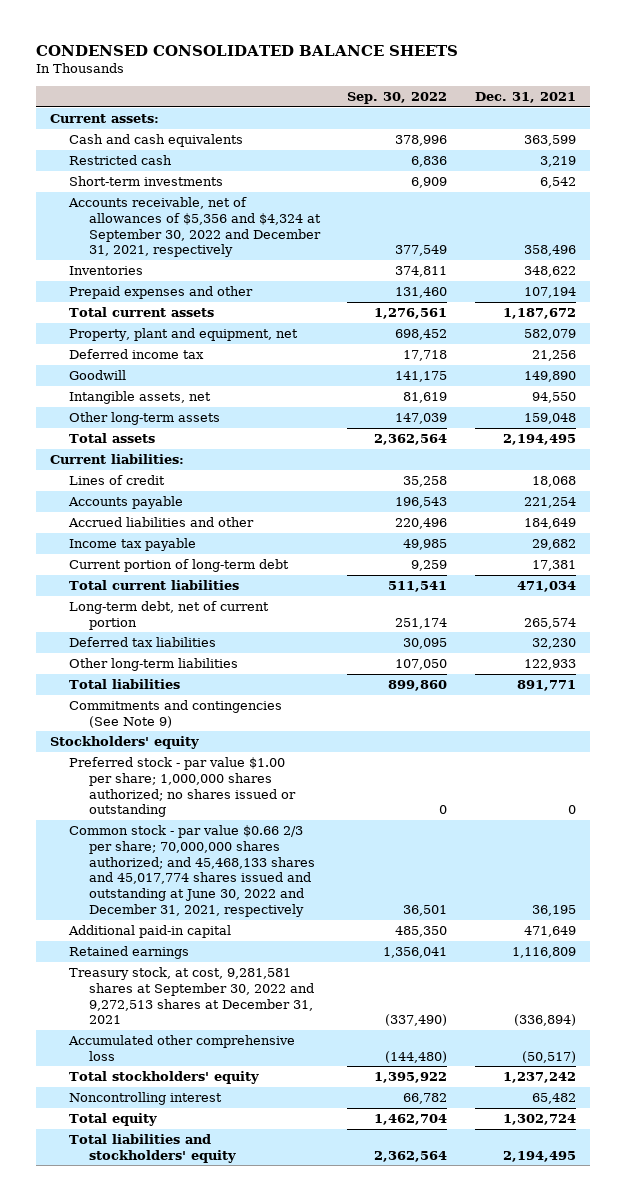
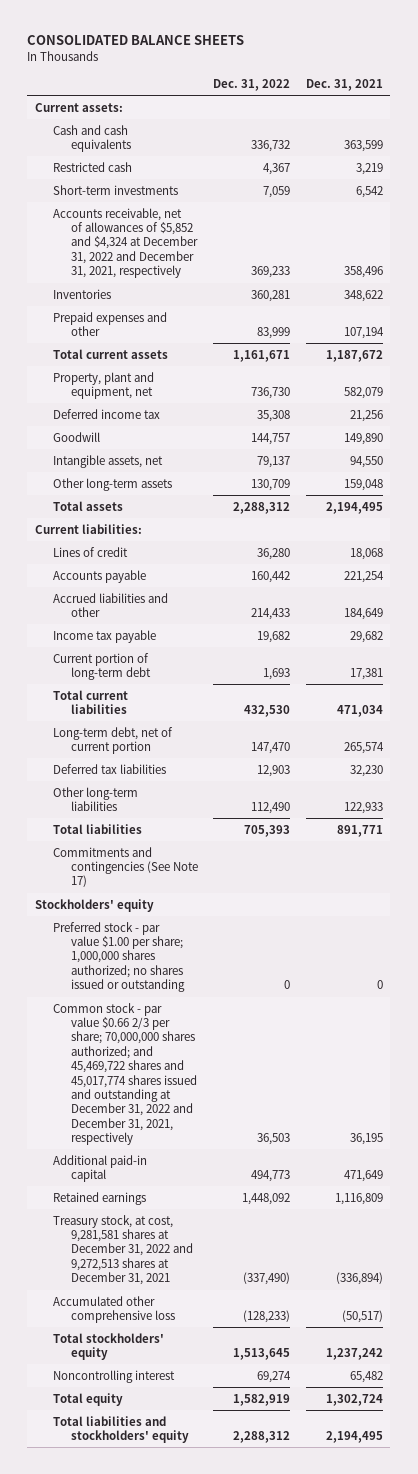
[36,45,459,57] CONDENSED CONSOLIDATED BALANCE SHEETS -> [27,35,245,46] CONSOLIDATED BALANCE SHEETS
[347,92,448,105] Sep. 30, 2022 -> none
none -> [213,79,291,92] Dec. 31, 2022
[68,196,322,258] Accounts receivable, net of allowances of $5,356 and $4,324 at September 30, 2022 and December 31, 2021, respectively -> [53,207,199,279] Accounts receivable, net of allowances of $5,852 and $4,324 at December 31, 2022 and December 31, 2021, respectively
[69,699,283,728] Commitments and contingencies (See Note 9) -> [53,846,199,888] Commitments and contingencies (See Note 17)
[69,824,316,918] Common stock - par value $0.66 2/3 per share; 70,000,000 shares authorized; and 45,468,133 shares and 45,017,774 shares issued and outstanding at June 30, 2022 and December 31, 2021, respectively -> [53,1002,198,1146] Common stock - par value $0.66 2/3 per share; 70,000,000 shares authorized; and 45,469,722 shares and 45,017,774 shares issued and outstanding at December 31, 2022 and December 31, 2021, respectively
[69,966,315,1025] Treasury stock, at cost, 9,281,581 shares at September 30, 2022 and 9,272,513 shares at December 31, 2021 -> [53,1214,194,1286] Treasury stock, at cost, 9,281,581 shares at December 31, 2022 and 9,272,513 shares at December 31, 2021

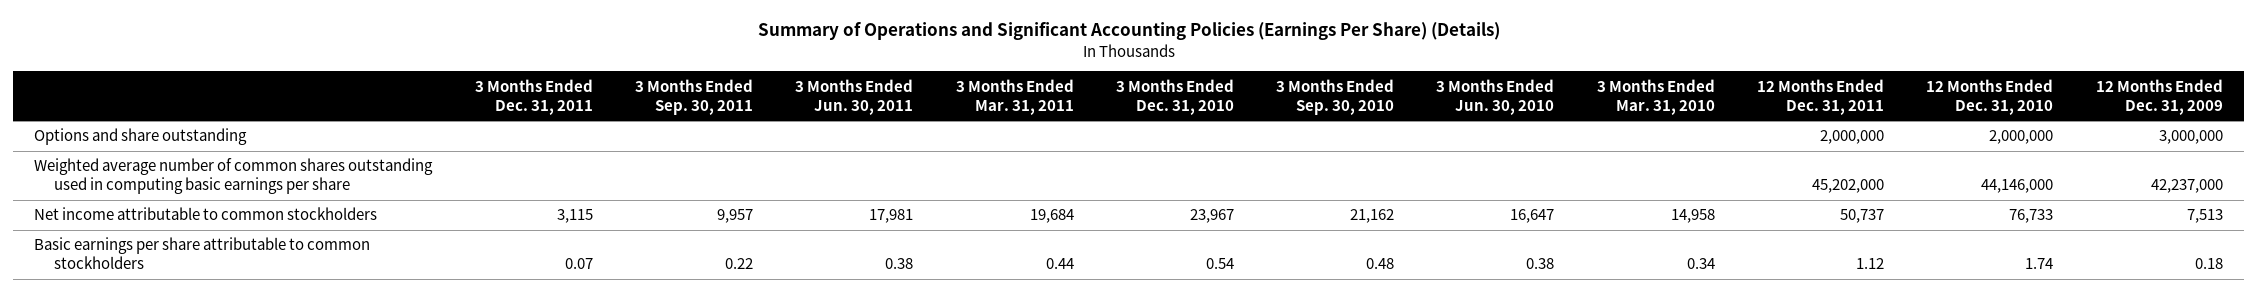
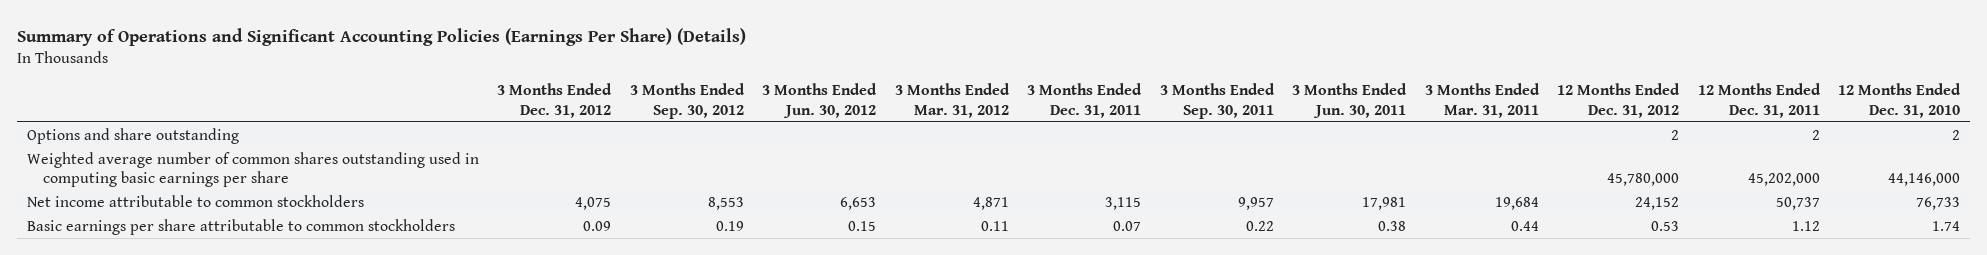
[1115,78,1234,115] 3 Months Ended Dec. 31, 2010 -> none
[1276,78,1395,115] 3 Months Ended Sep. 30, 2010 -> none
[1436,78,1555,115] 3 Months Ended Jun. 30, 2010 -> none
[1596,78,1715,115] 3 Months Ended Mar. 31, 2010 -> none
[2095,78,2223,115] 12 Months Ended Dec. 31, 2009 -> none
none -> [497,83,613,118] 3 Months Ended Dec. 31, 2012
none -> [629,83,745,119] 3 Months Ended Sep. 30, 2012
none -> [762,83,878,118] 3 Months Ended Jun. 30, 2012
none -> [894,83,1010,118] 3 Months Ended Mar. 31, 2012
none -> [1557,83,1681,118] 12 Months Ended Dec. 31, 2012
[1820,130,1885,145] 2,000,000 -> [1811,130,1820,141] 2
[1989,130,2054,145] 2,000,000 -> [1952,130,1961,141] 2

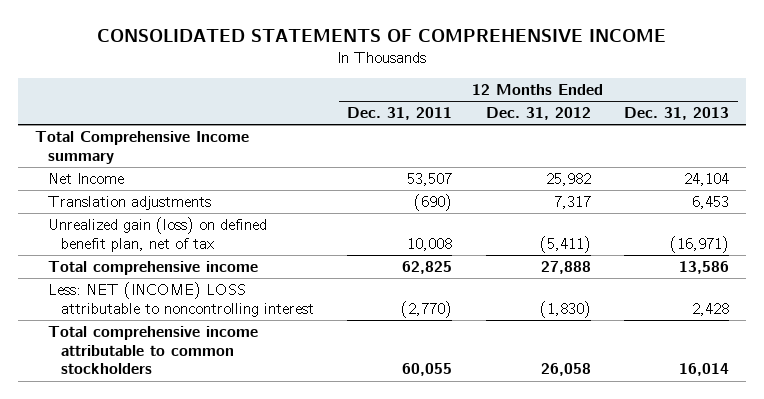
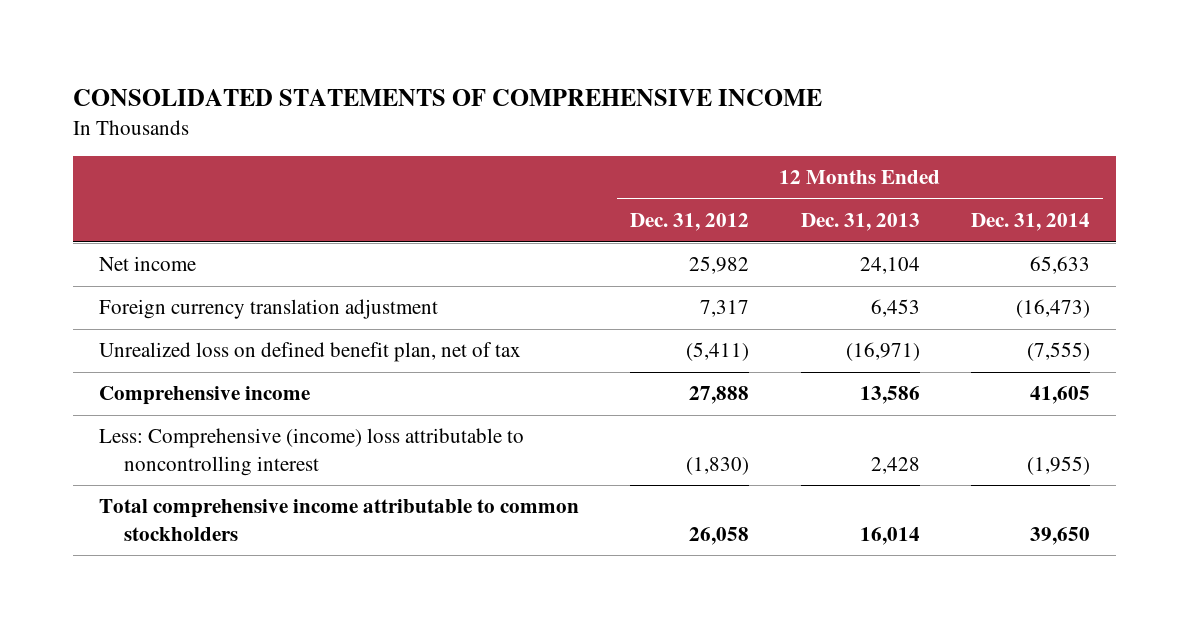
[347,107,453,121] Dec. 31, 2011 -> none
none -> [970,213,1090,232] Dec. 31, 2014
[34,130,249,164] Total Comprehensive Income summary -> none
[47,172,124,184] Net Income -> [98,256,196,272] Net income
[47,195,211,210] Translation adjustments -> [98,299,438,320] Foreign currency translation adjustment
[47,216,267,252] Unrealized gain (loss) on defined benefit plan, net of tax -> [98,342,521,363] Unrealized loss on defined benefit plan, net of tax
[47,260,258,275] Total comprehensive income -> [98,386,310,406] Comprehensive income
[47,281,314,317] Less: NET (INCOME) LOSS attributable to noncontrolling interest -> [98,428,524,476] Less: Comprehensive (income) loss attributable to noncontrolling interest

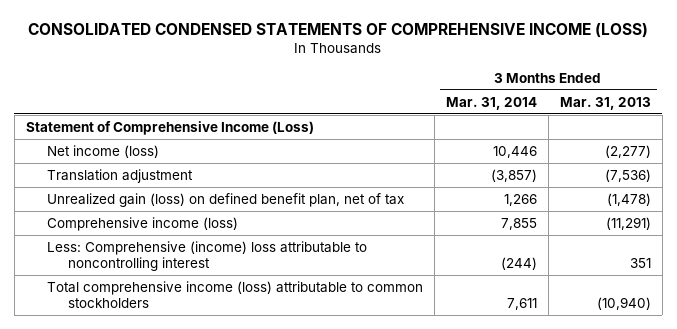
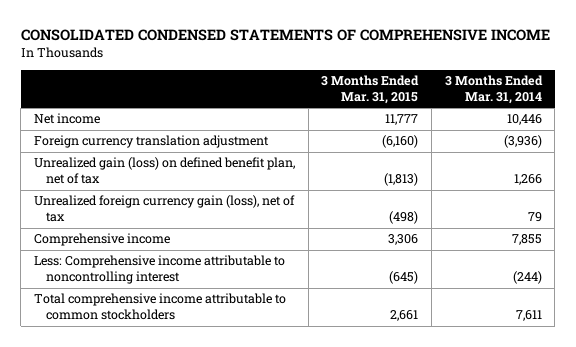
[28,23,649,39] CONSOLIDATED CONDENSED STATEMENTS OF COMPREHENSIVE INCOME (LOSS) -> [20,29,550,42] CONSOLIDATED CONDENSED STATEMENTS OF COMPREHENSIVE INCOME
[559,96,651,110] Mar. 31, 2013 -> none
none -> [321,74,420,104] 3 Months Ended Mar. 31, 2015
[25,120,314,135] Statement of Comprehensive Income (Loss) -> none
[46,144,159,158] Net income (loss) -> [33,113,100,125] Net income
[46,168,193,183] Translation adjustment -> [33,135,269,149] Foreign currency translation adjustment
[490,168,537,182] (3,857) -> [503,135,542,149] (3,936)
none -> [33,195,295,223] Unrealized foreign currency gain (loss), net of tax
[46,216,238,231] Comprehensive income (loss) -> [33,233,170,247] Comprehensive income
[46,240,367,271] Less: Comprehensive (income) loss attributable to noncontrolling interest -> [33,255,285,285] Less: Comprehensive income attributable to noncontrolling interest
[46,280,423,308] Total comprehensive income (loss) attributable to common stockholders -> [33,293,286,321] Total comprehensive income attributable to common stockholders

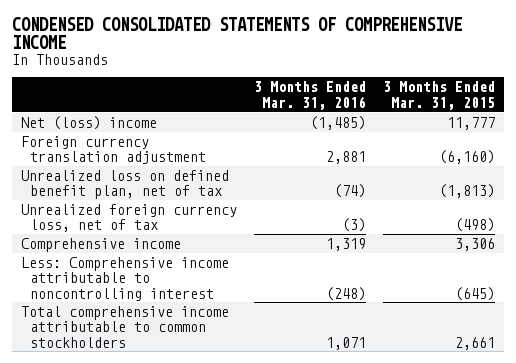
[20,29,550,42] CONSOLIDATED CONDENSED STATEMENTS OF COMPREHENSIVE INCOME -> [11,16,462,50] CONDENSED CONSOLIDATED STATEMENTS OF COMPREHENSIVE INCOME
[444,74,543,104] 3 Months Ended Mar. 31, 2014 -> none
none -> [253,81,366,110] 3 Months Ended Mar. 31, 2016
[33,113,100,125] Net income -> [20,115,157,130] Net (loss) income
[33,157,295,185] Unrealized gain (loss) on defined benefit plan, net of tax -> [20,169,229,200] Unrealized loss on defined benefit plan, net of tax
[33,195,295,223] Unrealized foreign currency gain (loss), net of tax -> [20,203,237,233] Unrealized foreign currency loss, net of tax

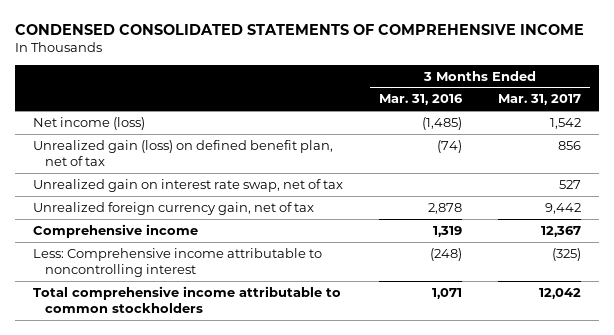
[383,81,496,110] 3 Months Ended Mar. 31, 2015 -> none
none -> [498,94,582,106] Mar. 31, 2017
[20,135,206,165] Foreign currency translation adjustment -> none
[20,115,157,130] Net (loss) income -> [32,116,145,130] Net income (loss)
[20,169,229,200] Unrealized loss on defined benefit plan, net of tax -> [32,139,333,166] Unrealized gain (loss) on defined benefit plan, net of tax
none -> [32,178,343,192] Unrealized gain on interest rate swap, net of tax
[20,203,237,233] Unrealized foreign currency loss, net of tax -> [32,201,314,215] Unrealized foreign currency gain, net of tax
[341,218,366,233] (3) -> [427,202,462,214] 2,878

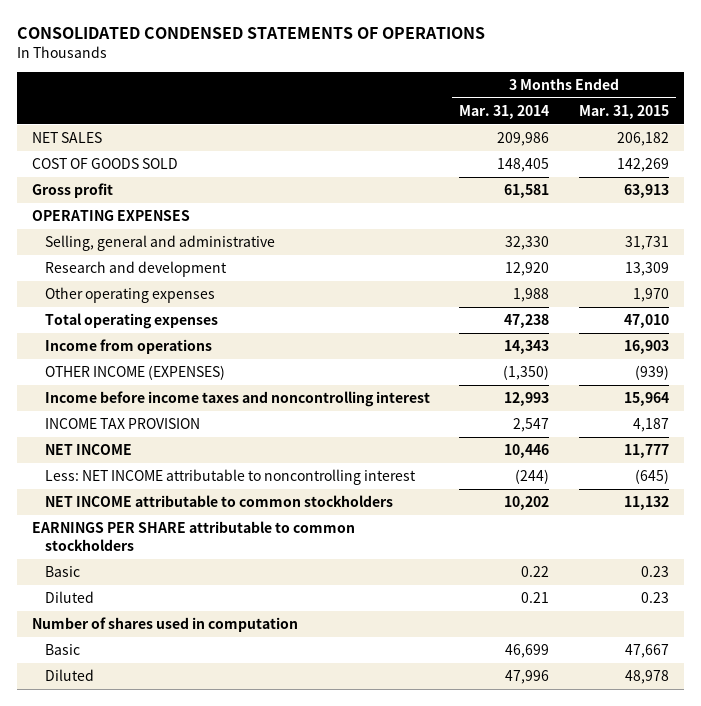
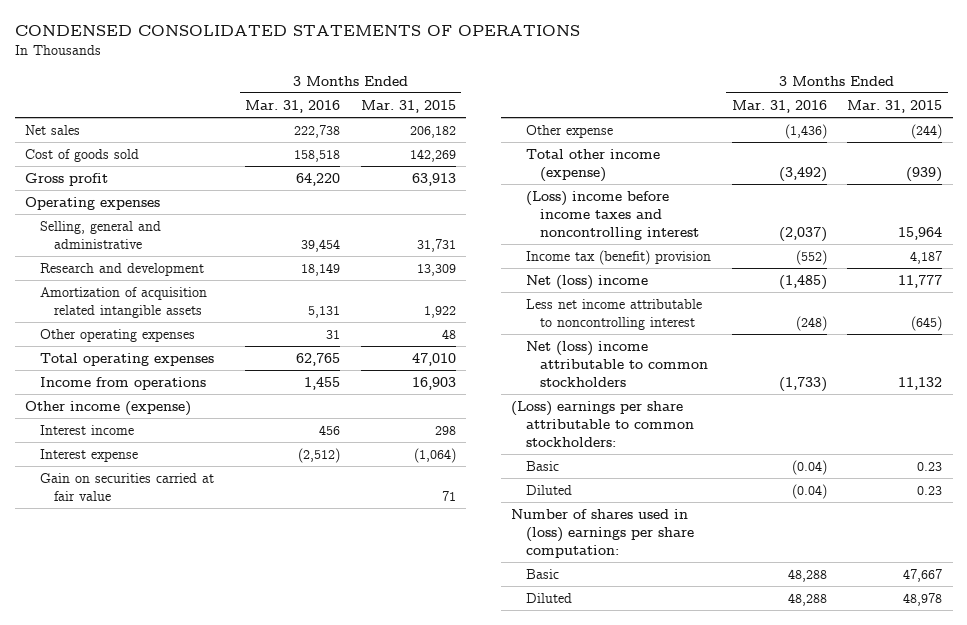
[17,26,486,39] CONSOLIDATED CONDENSED STATEMENTS OF OPERATIONS -> [14,25,580,37] CONDENSED CONSOLIDATED STATEMENTS OF OPERATIONS
[459,105,550,120] Mar. 31, 2014 -> none
none -> [245,99,341,113] Mar. 31, 2016
[31,132,102,144] NET SALES -> [25,124,81,135] Net sales
[31,158,178,170] COST OF GOODS SOLD -> [25,148,140,162] Cost of goods sold
[31,210,190,222] OPERATING EXPENSES -> [25,196,161,210] Operating expenses
none -> [39,286,207,318] Amortization of acquisition related intangible assets
[632,288,669,303] 1,970 -> [442,328,457,339] 48
none -> [25,400,192,416] Other income (expense)
none -> [39,424,134,435] Interest income
none -> [39,448,138,462] Interest expense
none -> [39,472,214,501] Gain on securities carried at fair value
none -> [525,124,613,138] Other expense
[44,365,225,381] OTHER INCOME (EXPENSES) -> [525,148,660,182] Total other income (expense)
[44,391,430,408] Income before income taxes and noncontrolling interest -> [525,190,700,240] (Loss) income before income taxes and noncontrolling interest
[44,418,200,430] INCOME TAX PROVISION -> [525,249,711,265] Income tax (benefit) provision
[44,444,132,456] NET INCOME -> [525,274,648,290] Net (loss) income
[44,469,416,486] Less: NET INCOME attributable to noncontrolling interest -> [525,298,702,330] Less net income attributable to noncontrolling interest
[44,495,393,508] NET INCOME attributable to common stockholders -> [525,340,709,387] Net (loss) income attributable to common stockholders
[31,521,355,551] EARNINGS PER SHARE attributable to common stockholders -> [511,400,694,447] (Loss) earnings per share attributable to common stockholders:
[31,617,298,633] Number of shares used in computation -> [511,508,694,558] Number of shares used in (loss) earnings per share computation:

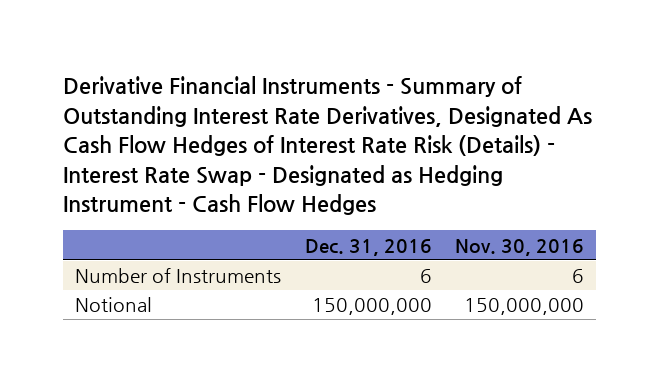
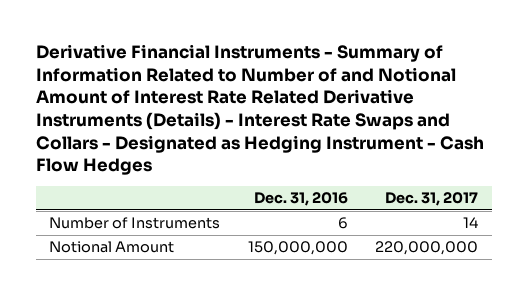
[63,75,593,216] Derivative Financial Instruments - Summary of Outstanding Interest Rate Derivatives, Designated As Cash Flow Hedges of Interest Rate Risk (Details) - Interest Rate Swap - Designated as Hedging Instrument - Cash Flow Hedges -> [35,44,484,176] Derivative Financial Instruments - Summary of Information Related to Number of and Notional Amount of Interest Rate Related Derivative Instruments (Details) - Interest Rate Swaps and Collars - Designated as Hedging Instrument - Cash Flow Hedges
[455,238,585,256] Nov. 30, 2016 -> none
none -> [385,192,479,207] Dec. 31, 2017
[75,297,153,313] Notional -> [49,241,175,254] Notional Amount

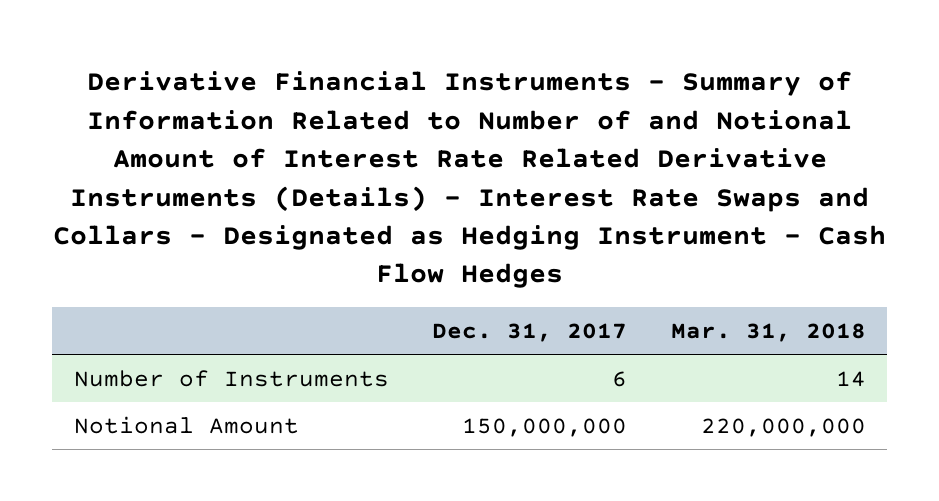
[253,192,348,207] Dec. 31, 2016 -> none
none -> [670,322,866,342] Mar. 31, 2018
[463,217,479,229] 14 -> [612,370,628,387] 6
[375,241,479,256] 220,000,000 -> [462,417,628,437] 150,000,000

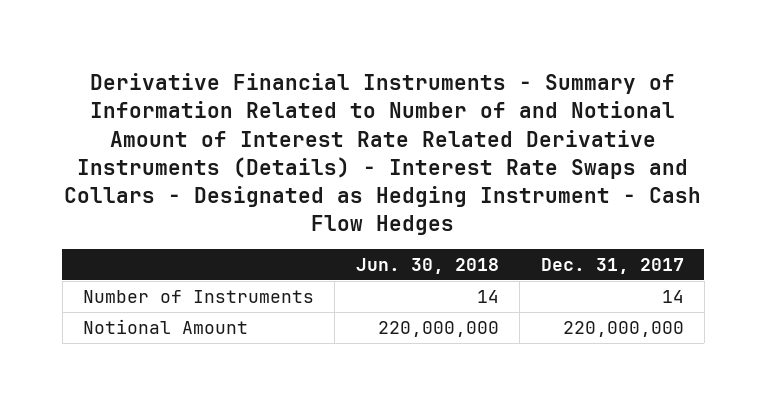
[670,322,866,342] Mar. 31, 2018 -> none
none -> [355,257,499,274] Jun. 30, 2018
[612,370,628,387] 6 -> [661,289,684,303] 14
[462,417,628,437] 150,000,000 -> [562,320,684,337] 220,000,000

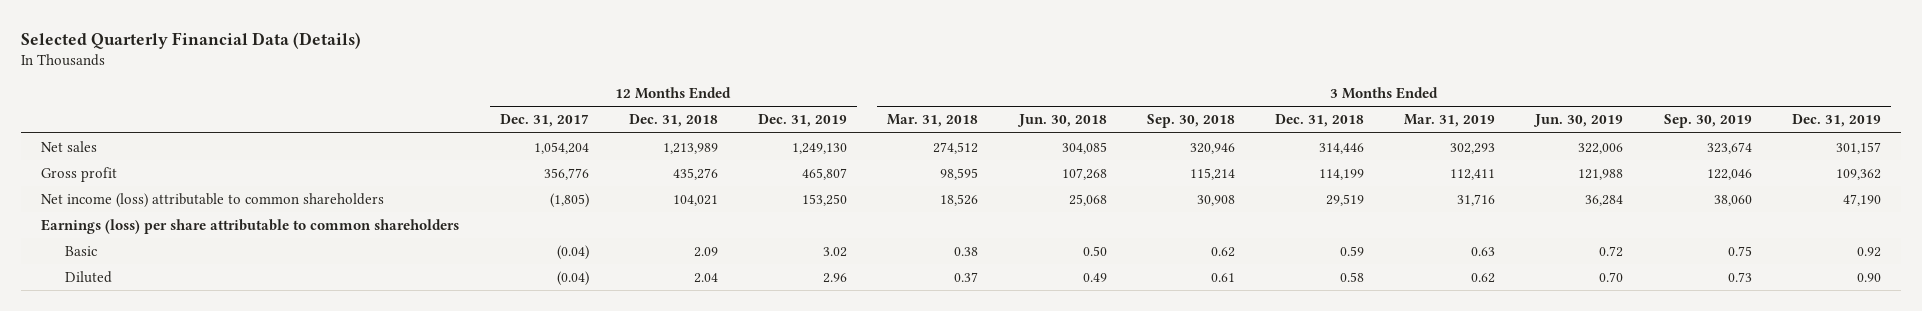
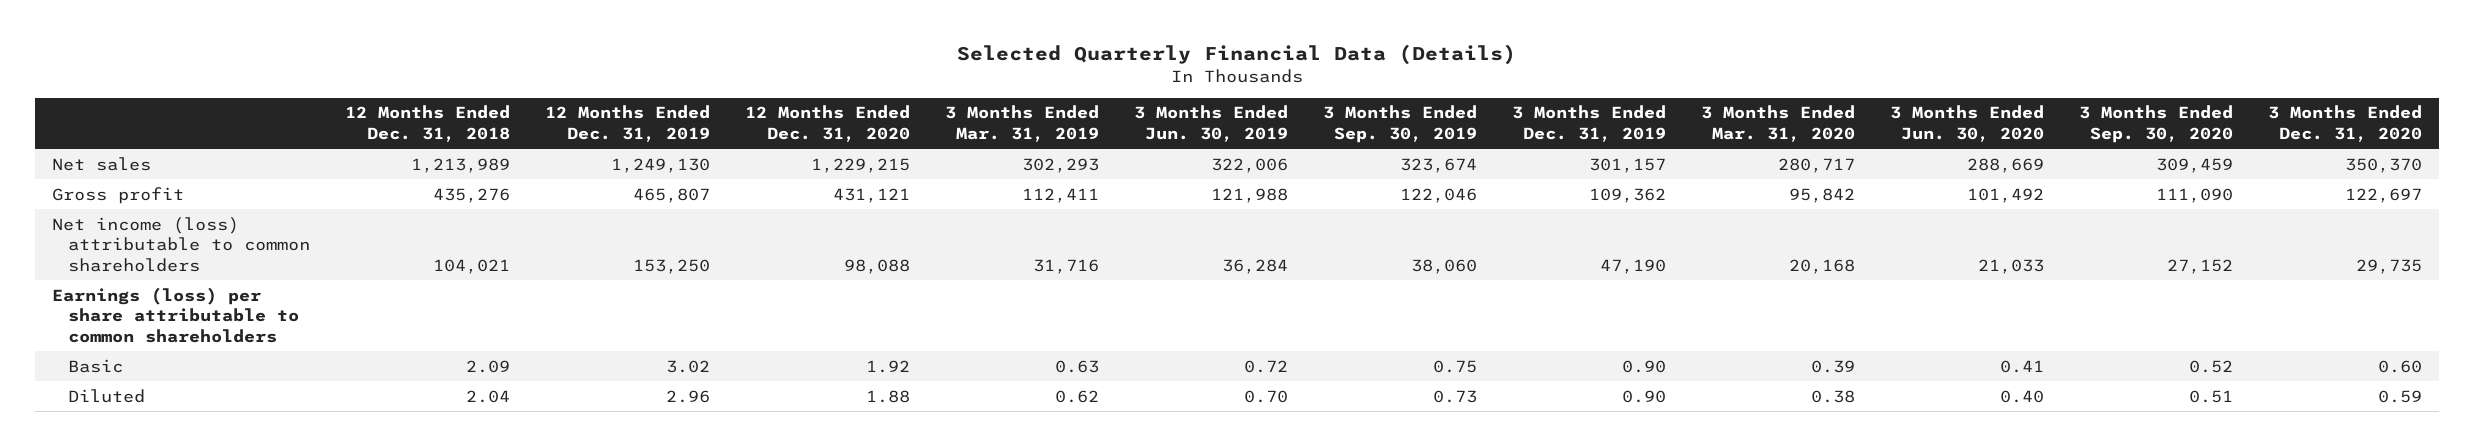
[499,114,589,128] Dec. 31, 2017 -> none
[887,114,979,128] Mar. 31, 2018 -> none
[1016,114,1107,128] Jun. 30, 2018 -> none
[1146,114,1235,129] Sep. 30, 2018 -> none
[1274,114,1364,128] Dec. 31, 2018 -> none
none -> [744,105,910,143] 12 Months Ended Dec. 31, 2020
none -> [1700,105,1855,143] 3 Months Ended Mar. 31, 2020
none -> [1889,105,2044,143] 3 Months Ended Jun. 30, 2020
none -> [2078,105,2233,144] 3 Months Ended Sep. 30, 2020
none -> [2267,105,2422,143] 3 Months Ended Dec. 31, 2020
[1856,247,1881,258] 0.92 -> [1621,359,1666,373] 0.90

